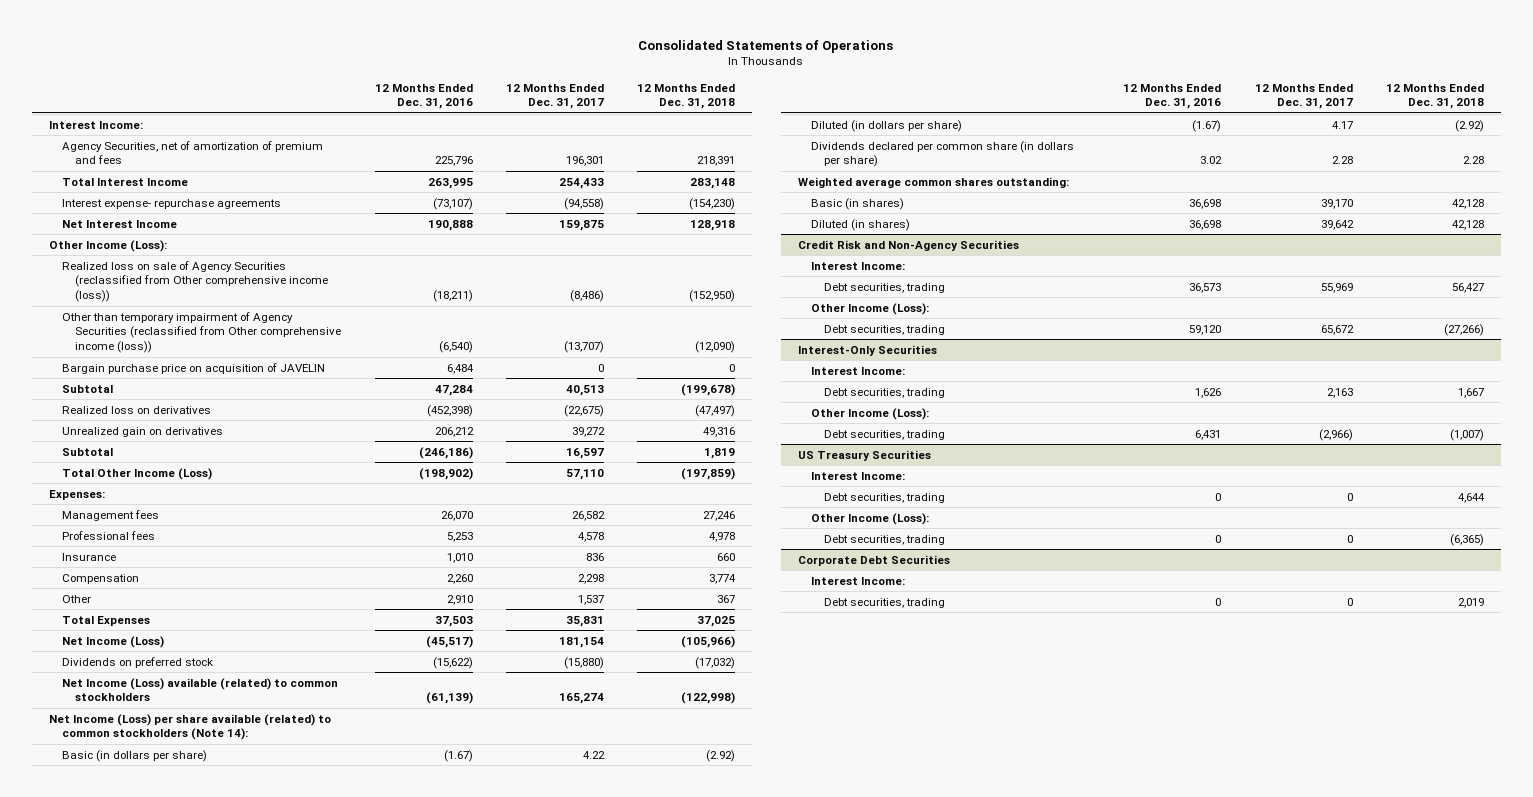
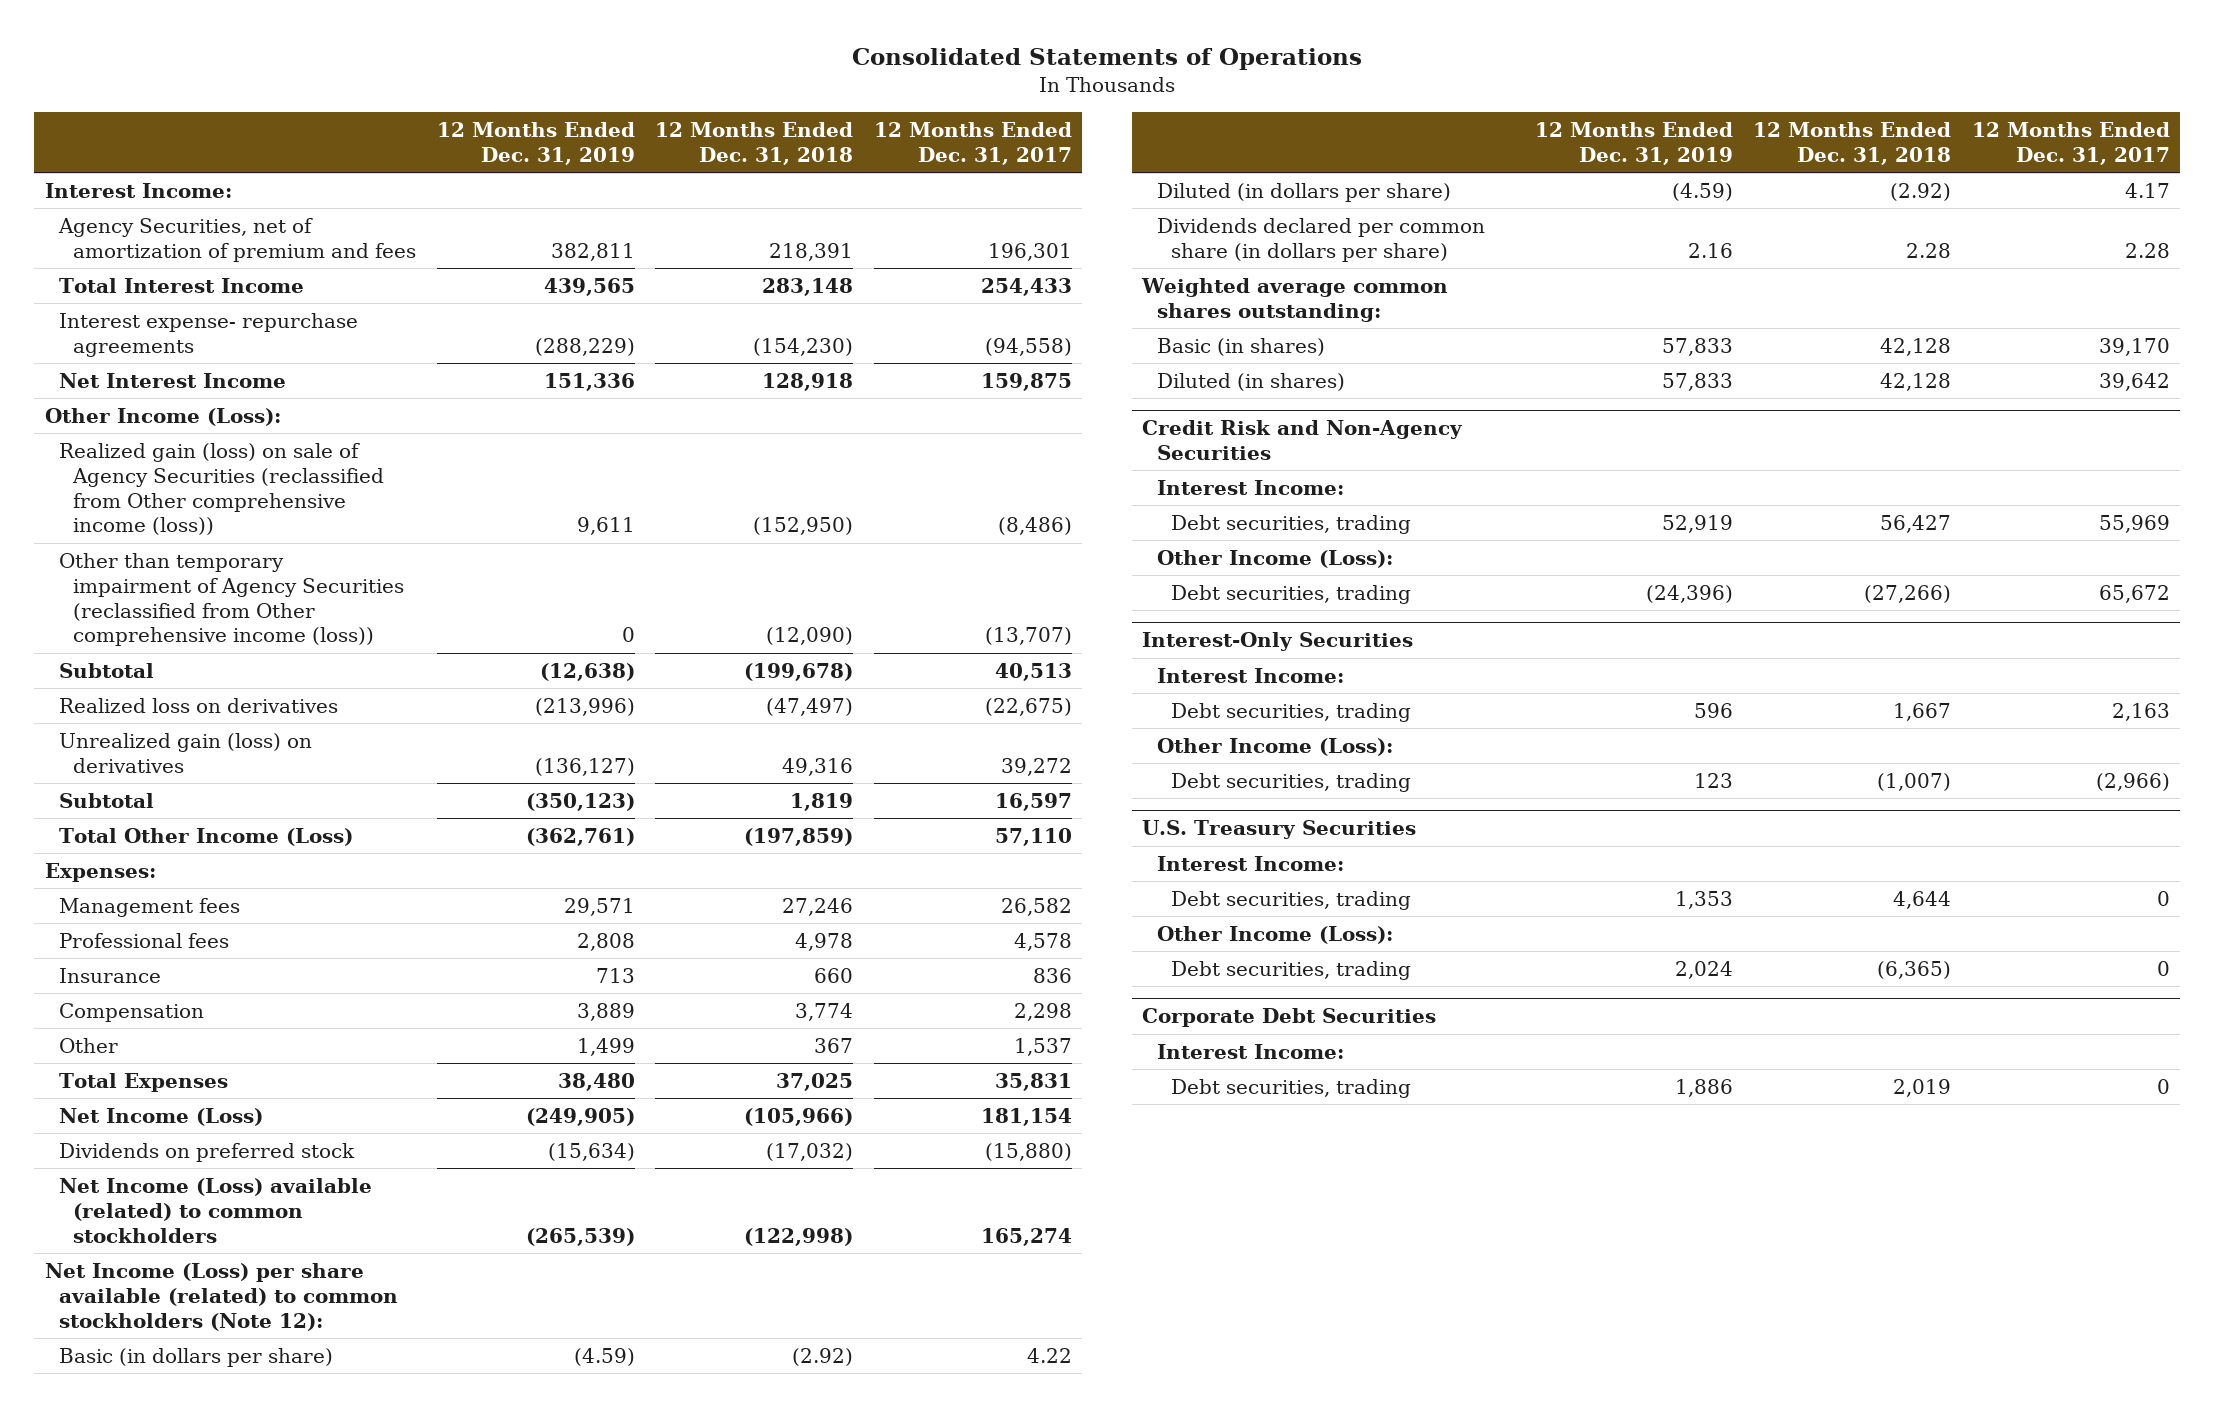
[374,83,473,110] 12 Months Ended Dec. 31, 2016 -> none
none -> [436,122,635,166] 12 Months Ended Dec. 31, 2019
[61,260,329,303] Realized loss on sale of Agency Securities (reclassified from Other comprehensive income (loss)) -> [58,442,385,536] Realized gain (loss) on sale of Agency Securities (reclassified from Other comprehensive income (loss))
[61,362,325,374] Bargain purchase price on acquisition of JAVELIN -> none
[61,426,223,437] Unrealized gain on derivatives -> [58,732,312,773] Unrealized gain (loss) on derivatives
[48,713,331,741] Net Income (Loss) per share available (related) to common stockholders (Note 14): -> [44,1262,398,1331] Net Income (Loss) per share available (related) to common stockholders (Note 12):
[797,449,931,461] US Treasury Securities -> [1142,820,1417,840] U.S. Treasury Securities

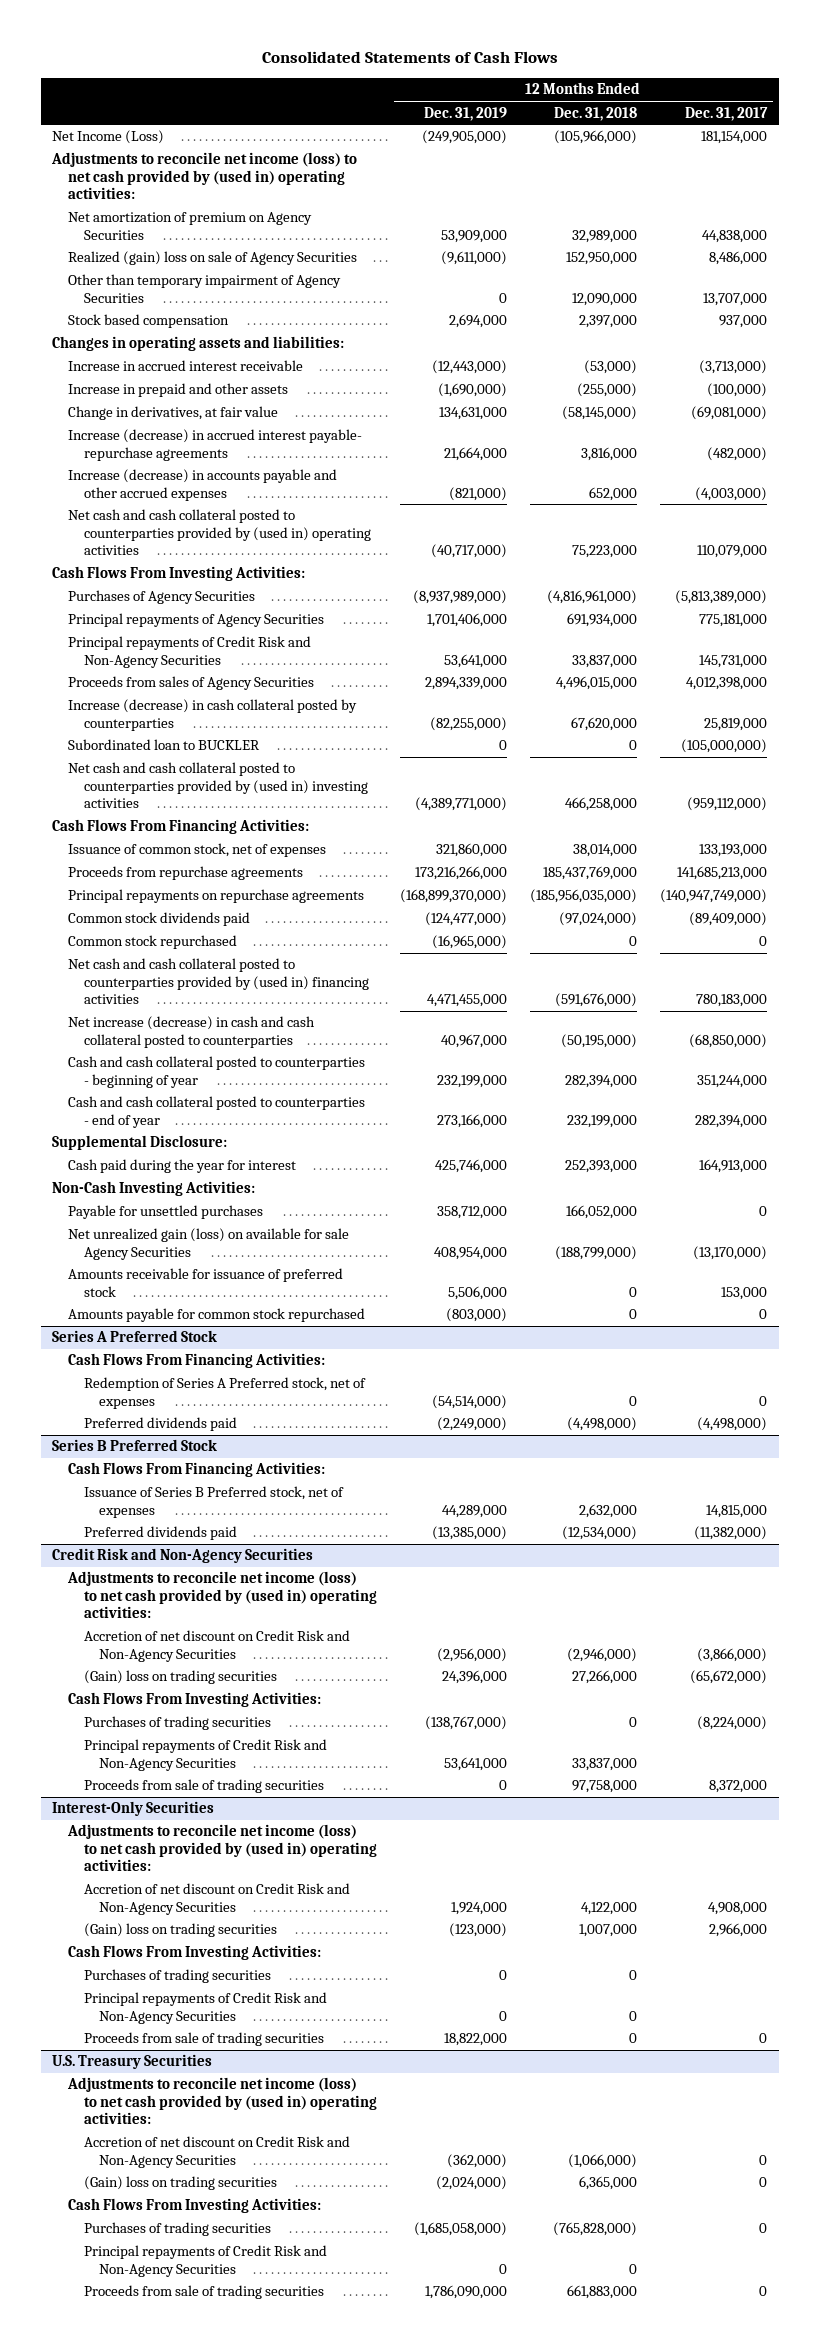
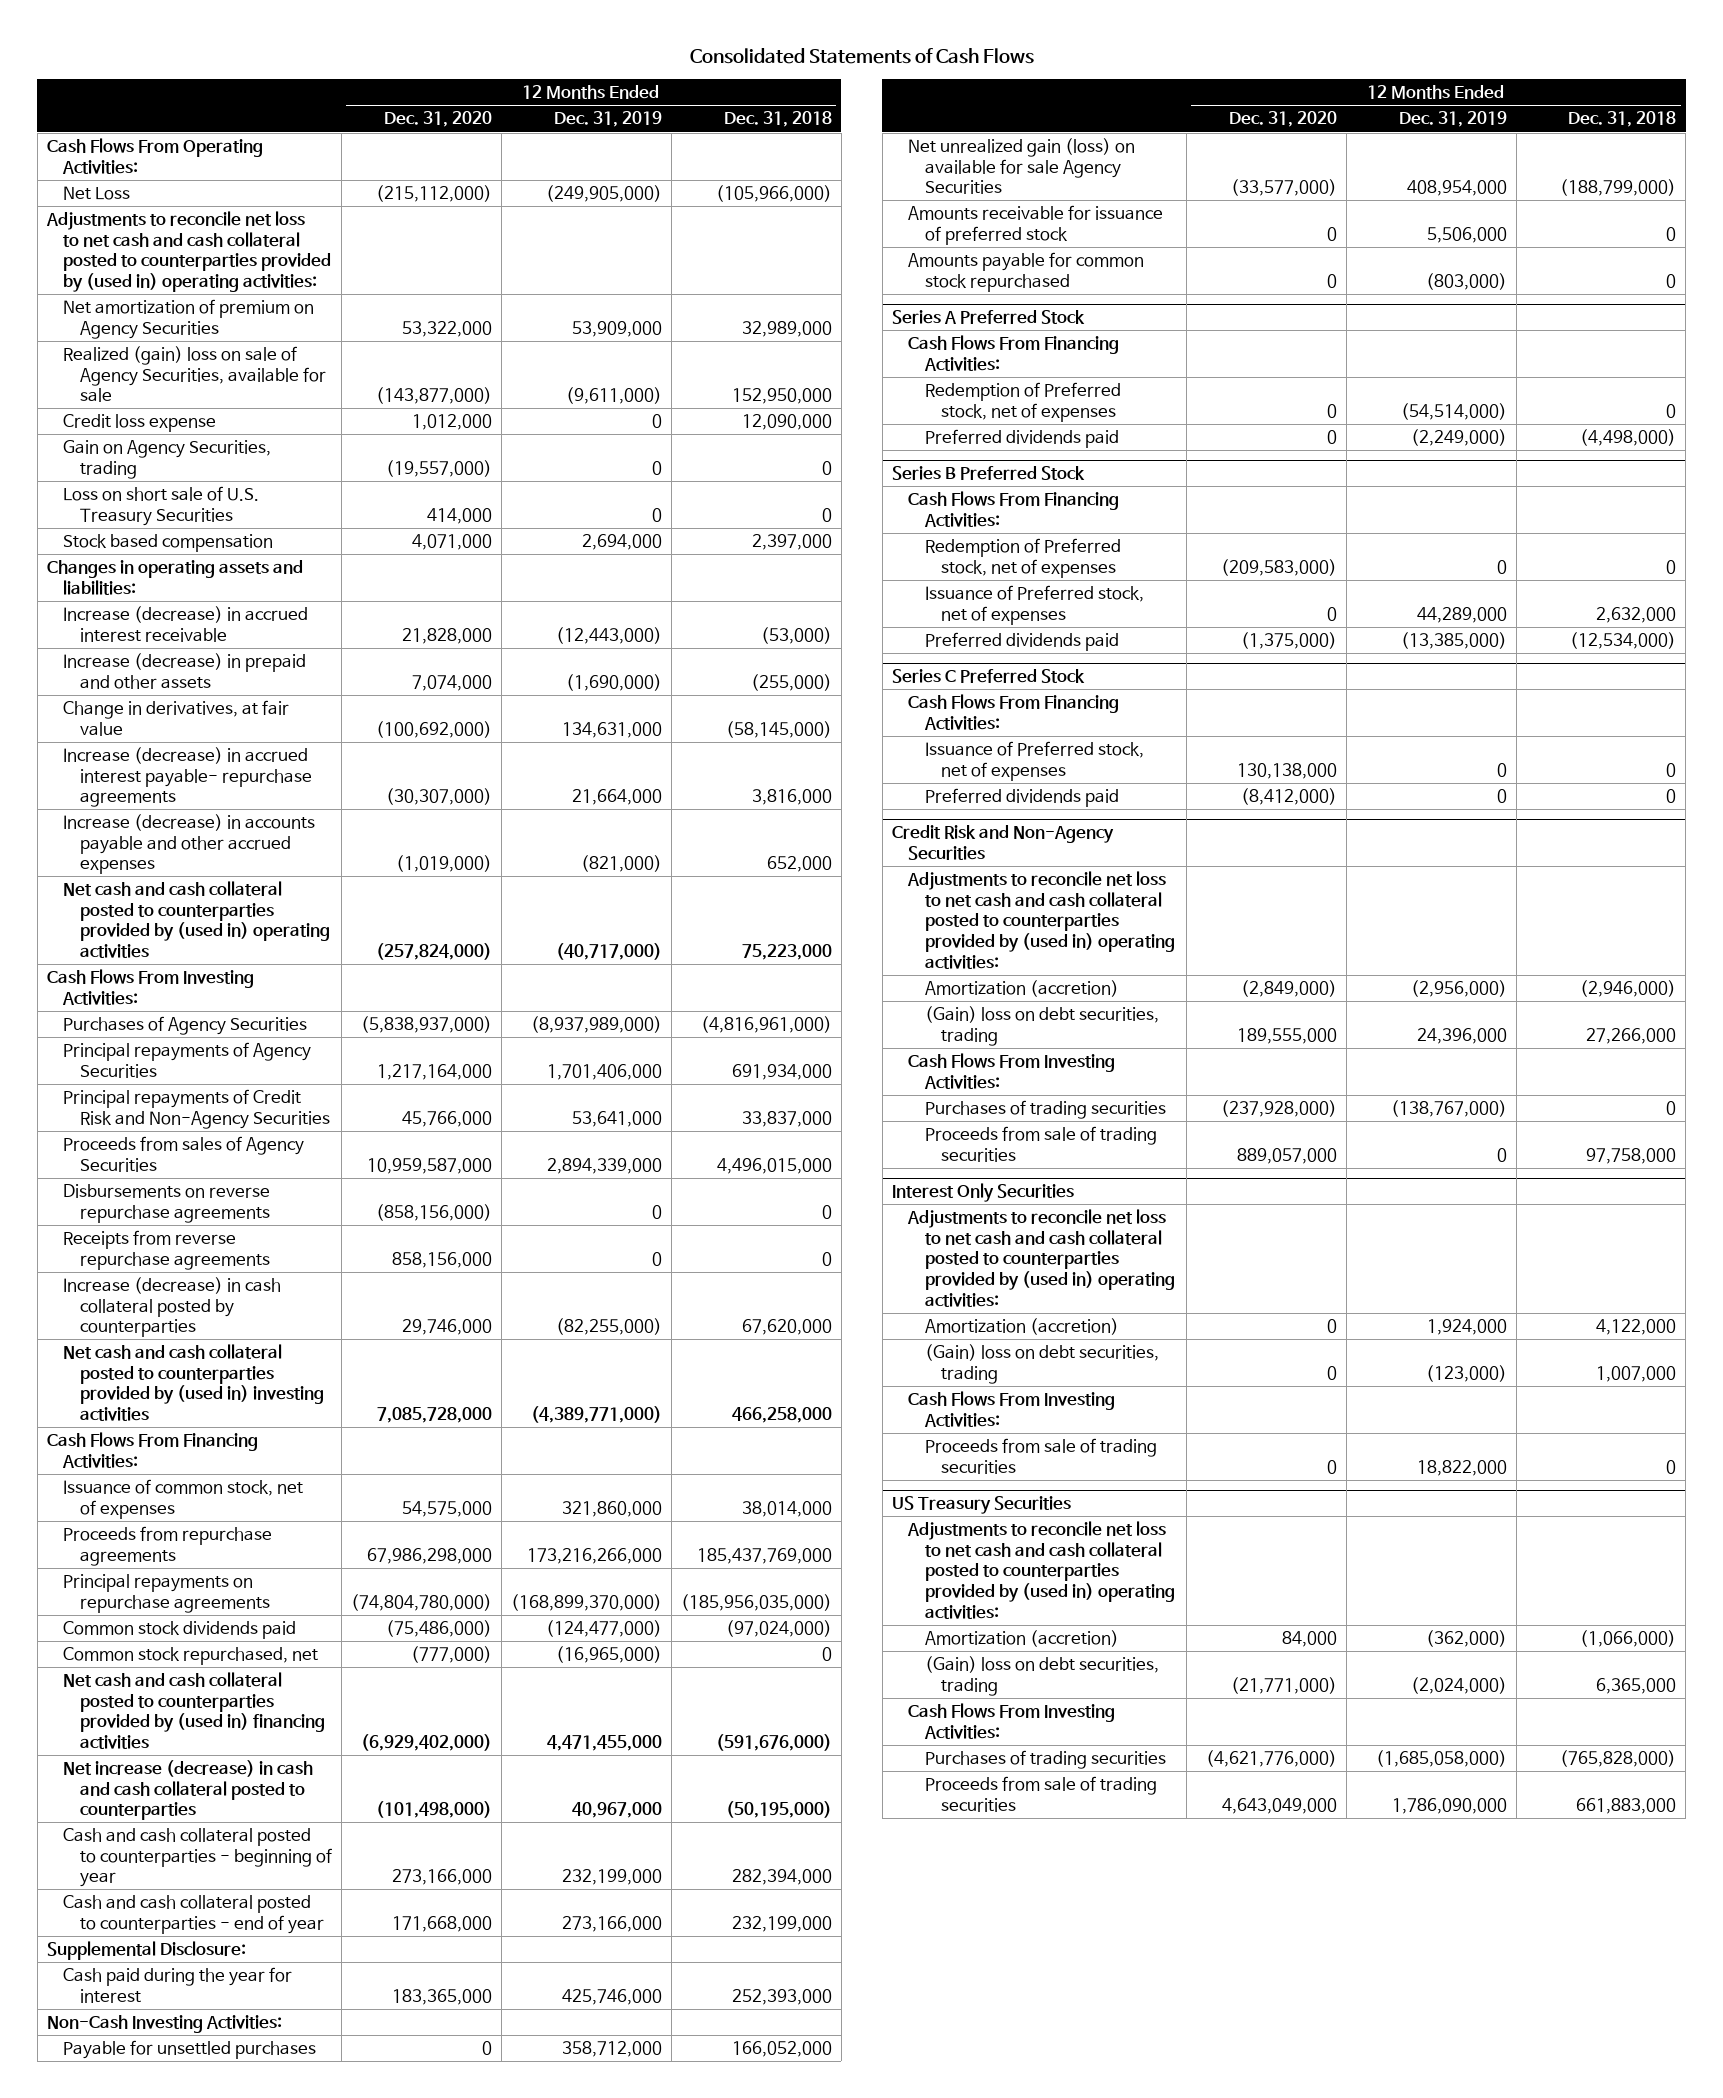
[685,106,769,121] Dec. 31, 2017 -> none
none -> [383,111,492,128] Dec. 31, 2020
none -> [46,137,263,174] Cash Flows From Operating Activities:
[52,130,165,145] Net Income (Loss) -> [63,185,131,200] Net Loss
[51,152,358,199] Adjustments to reconcile net income (loss) to net cash provided by (used in) operating activities: -> [45,210,332,292] Adjustments to reconcile net loss to net cash and cash collateral posted to counterparties provided by (used in) operating activities:
[67,251,357,266] Realized (gain) loss on sale of Agency Securities -> [63,345,326,403] Realized (gain) loss on sale of Agency Securities, available for sale
[67,274,341,303] Other than temporary impairment of Agency Securities -> [63,413,217,432] Credit loss expense
none -> [63,439,272,479] Gain on Agency Securities, trading
none -> [63,485,260,526] Loss on short sale of U.S. Treasury Securities
[67,360,303,372] Increase in accrued interest receivable -> [63,605,309,642] Increase (decrease) in accrued interest receivable
[67,383,288,398] Increase in prepaid and other assets -> [63,652,307,689] Increase (decrease) in prepaid and other assets
none -> [63,1183,271,1223] Disbursements on reverse repurchase agreements
none -> [63,1229,270,1270] Receipts from reverse repurchase agreements
[67,739,260,751] Subordinated loan to BUCKLER -> none
[67,935,237,950] Common stock repurchased -> [63,1646,319,1665] Common stock repurchased, net
[83,1377,366,1409] Redemption of Series A Preferred stock, net of expenses -> [924,381,1121,422] Redemption of Preferred stock, net of expenses
none -> [924,537,1121,578] Redemption of Preferred stock, net of expenses
[83,1486,344,1518] Issuance of Series B Preferred stock, net of expenses -> [924,584,1144,625] Issuance of Preferred stock, net of expenses
none -> [891,669,1085,684] Series C Preferred Stock
none -> [908,693,1120,730] Cash Flows From Financing Activities:
none -> [924,740,1144,781] Issuance of Preferred stock, net of expenses
none -> [924,787,1119,807] Preferred dividends paid
[66,1571,377,1618] Adjustments to reconcile net income (loss) to net cash provided by (used in) operating activities: -> [907,870,1175,969] Adjustments to reconcile net loss to net cash and cash collateral posted to counterparties provided by (used in) operating activities:
[83,1630,350,1662] Accretion of net discount on Credit Risk and Non-Agency Securities -> [924,979,1119,997] Amortization (accretion)
[83,1670,277,1685] (Gain) loss on trading securities -> [924,1005,1159,1046] (Gain) loss on debt securities, trading
[83,1739,327,1771] Principal repayments of Credit Risk and Non-Agency Securities -> none
[52,1801,215,1817] Interest-Only Securities -> [891,1183,1074,1203] Interest Only Securities
[66,1824,377,1871] Adjustments to reconcile net income (loss) to net cash provided by (used in) operating activities: -> [907,1208,1175,1307] Adjustments to reconcile net loss to net cash and cash collateral posted to counterparties provided by (used in) operating activities:
[83,1883,350,1915] Accretion of net discount on Credit Risk and Non-Agency Securities -> [924,1317,1119,1335] Amortization (accretion)
[83,1923,277,1938] (Gain) loss on trading securities -> [924,1343,1159,1384] (Gain) loss on debt securities, trading
[83,1969,271,1984] Purchases of trading securities -> none
[83,1992,327,2024] Principal repayments of Credit Risk and Non-Agency Securities -> none
[52,2054,213,2070] U.S. Treasury Securities -> [891,1496,1071,1515] US Treasury Securities
[66,2077,377,2124] Adjustments to reconcile net income (loss) to net cash provided by (used in) operating activities: -> [907,1520,1175,1619] Adjustments to reconcile net loss to net cash and cash collateral posted to counterparties provided by (used in) operating activities:
[83,2136,350,2168] Accretion of net discount on Credit Risk and Non-Agency Securities -> [924,1629,1119,1647] Amortization (accretion)
[83,2176,277,2191] (Gain) loss on trading securities -> [924,1655,1159,1696] (Gain) loss on debt securities, trading
[83,2245,327,2277] Principal repayments of Credit Risk and Non-Agency Securities -> none

